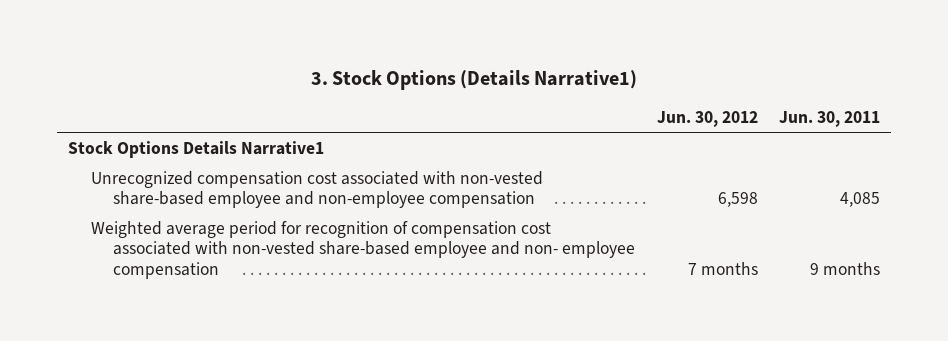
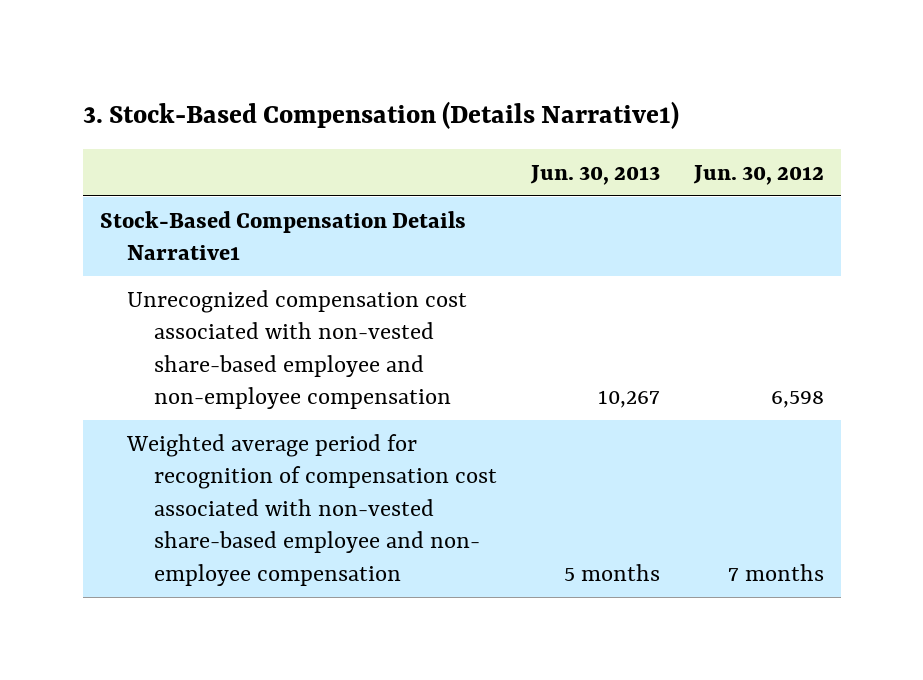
[310,69,637,90] 3. Stock Options (Details Narrative1) -> [82,100,679,129] 3. Stock-Based Compensation (Details Narrative1)
[778,110,880,127] Jun. 30, 2011 -> none
none -> [529,164,660,185] Jun. 30, 2013
[68,140,325,158] Stock Options Details Narrative1 -> [99,210,466,261] Stock-Based Compensation Details Narrative1

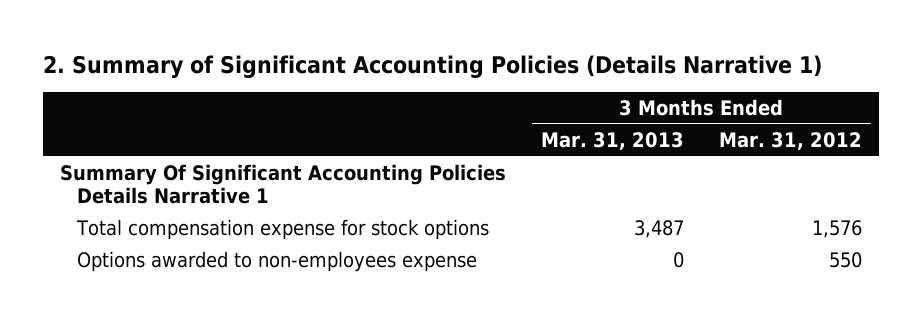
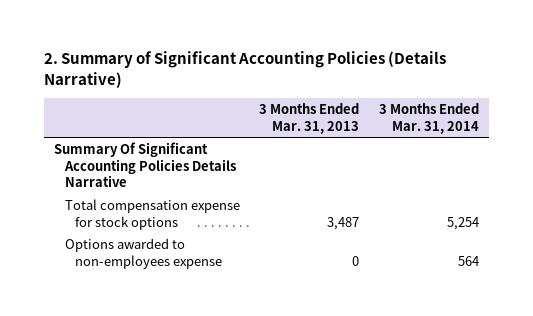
[42,54,822,78] 2. Summary of Significant Accounting Policies (Details Narrative 1) -> [43,51,446,88] 2. Summary of Significant Accounting Policies (Details Narrative)
[718,131,862,150] Mar. 31, 2012 -> none
none -> [379,102,480,134] 3 Months Ended Mar. 31, 2014
[60,163,507,205] Summary Of Significant Accounting Policies Details Narrative 1 -> [53,142,236,188] Summary Of Significant Accounting Policies Details Narrative

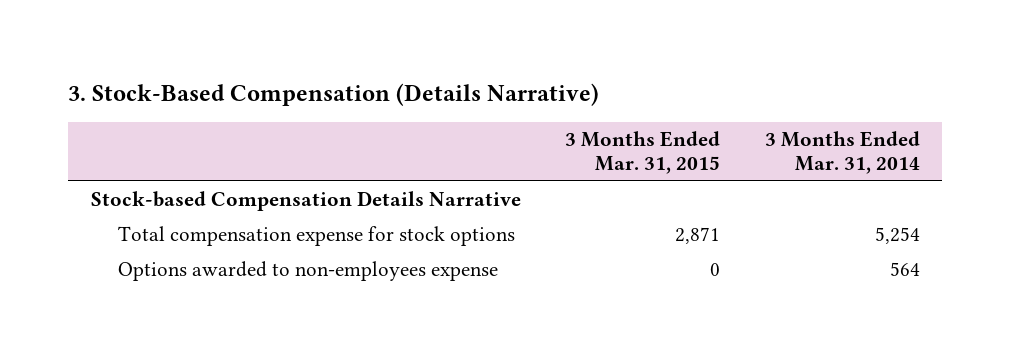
[43,51,446,88] 2. Summary of Significant Accounting Policies (Details Narrative) -> [68,82,600,106] 3. Stock-Based Compensation (Details Narrative)
[259,102,360,134] 3 Months Ended Mar. 31, 2013 -> none
none -> [565,130,721,175] 3 Months Ended Mar. 31, 2015
[53,142,236,188] Summary Of Significant Accounting Policies Details Narrative -> [90,191,521,212] Stock-based Compensation Details Narrative

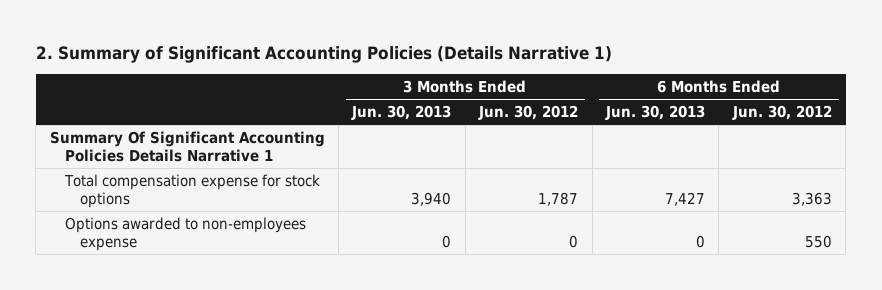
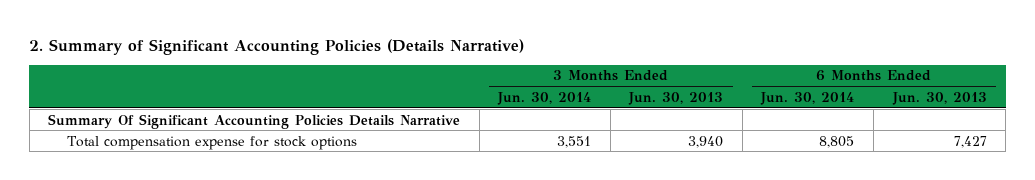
[35,46,612,64] 2. Summary of Significant Accounting Policies (Details Narrative 1) -> [29,38,525,55] 2. Summary of Significant Accounting Policies (Details Narrative)
[478,105,579,121] Jun. 30, 2012 -> none
[731,105,832,121] Jun. 30, 2012 -> none
none -> [497,91,592,105] Jun. 30, 2014
none -> [760,91,855,105] Jun. 30, 2014
[49,131,325,163] Summary Of Significant Accounting Policies Details Narrative 1 -> [48,113,461,129] Summary Of Significant Accounting Policies Details Narrative
[65,217,307,252] Options awarded to non-employees expense -> none

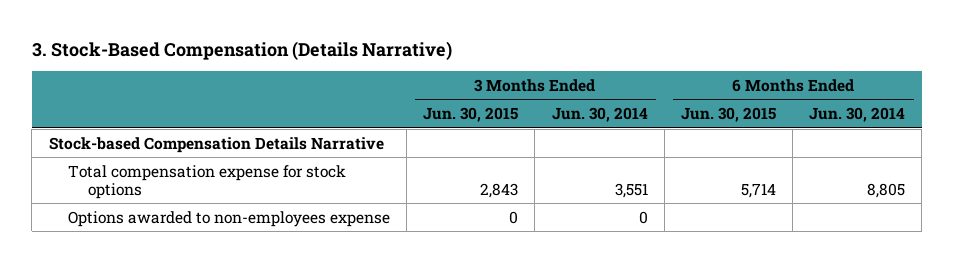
[29,38,525,55] 2. Summary of Significant Accounting Policies (Details Narrative) -> [31,40,452,60] 3. Stock-Based Compensation (Details Narrative)
[628,91,724,105] Jun. 30, 2013 -> none
[891,91,987,105] Jun. 30, 2013 -> none
none -> [423,107,519,123] Jun. 30, 2015
none -> [680,107,776,123] Jun. 30, 2015
[48,113,461,129] Summary Of Significant Accounting Policies Details Narrative -> [48,136,384,153] Stock-based Compensation Details Narrative
none -> [68,210,391,227] Options awarded to non-employees expense

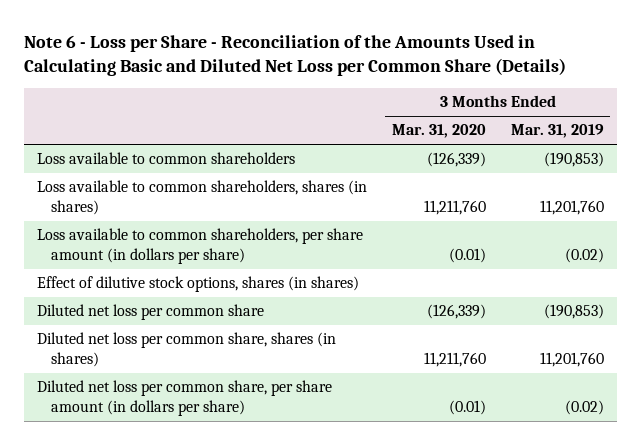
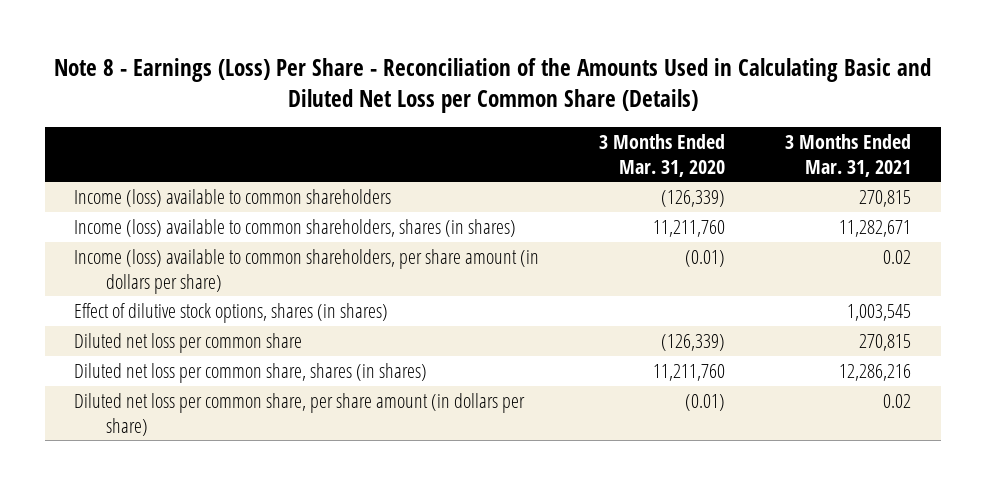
[23,35,566,77] Note 6 - Loss per Share - Reconciliation of the Amounts Used in Calculating Basic and Diluted Net Loss per Common Share (Details) -> [53,57,931,113] Note 8 - Earnings (Loss) Per Share - Reconciliation of the Amounts Used in Calculating Basic and Diluted Net Loss per Common Share (Details)
[511,124,605,139] Mar. 31, 2019 -> none
none -> [784,134,911,177] 3 Months Ended Mar. 31, 2021
[36,152,295,165] Loss available to common shareholders -> [74,189,392,208] Income (loss) available to common shareholders
[36,180,367,216] Loss available to common shareholders, shares (in shares) -> [74,219,517,238] Income (loss) available to common shareholders, shares (in shares)
[36,228,363,265] Loss available to common shareholders, per share amount (in dollars per share) -> [74,249,540,294] Income (loss) available to common shareholders, per share amount (in dollars per share)

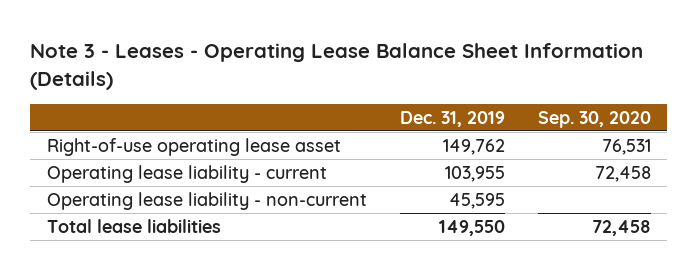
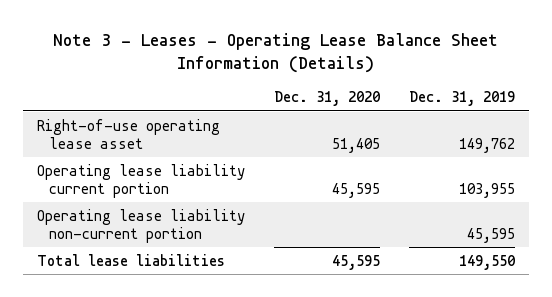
[537,110,651,128] Sep. 30, 2020 -> none
none -> [274,91,381,107] Dec. 31, 2020
[46,164,327,183] Operating lease liability - current -> [37,163,246,198] Operating lease liability current portion
[46,191,367,210] Operating lease liability - non-current -> [37,208,246,243] Operating lease liability non-current portion

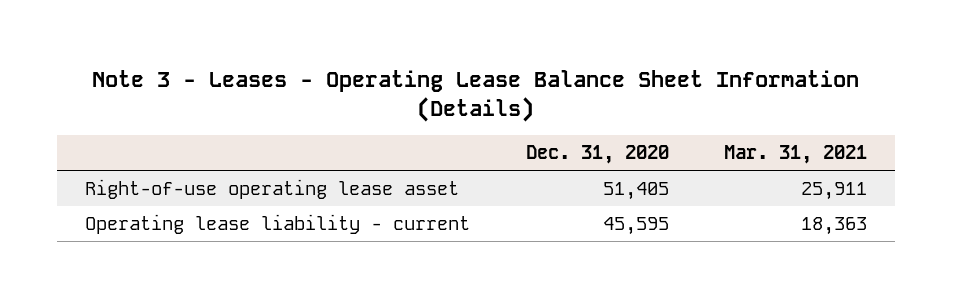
[409,91,516,107] Dec. 31, 2019 -> none
none -> [724,145,868,165] Mar. 31, 2021
[37,208,246,243] Operating lease liability non-current portion -> none
[37,253,226,266] Total lease liabilities -> none
[37,163,246,198] Operating lease liability current portion -> [85,214,471,235] Operating lease liability - current

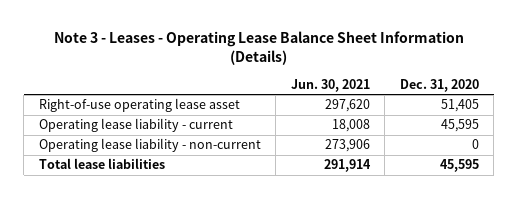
[724,145,868,165] Mar. 31, 2021 -> none
none -> [290,78,370,92] Jun. 30, 2021
none -> [38,138,261,153] Operating lease liability - non-current
none -> [38,158,165,170] Total lease liabilities

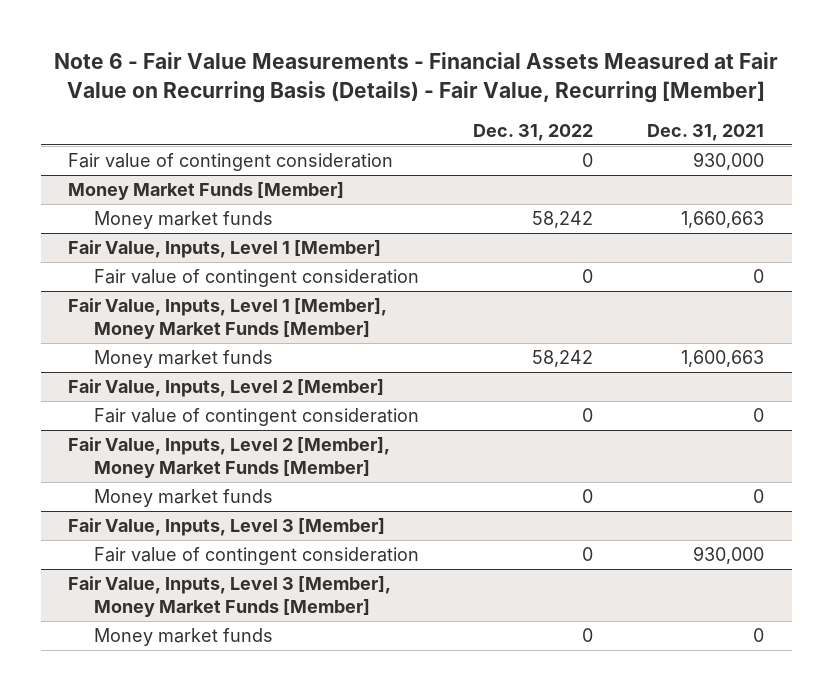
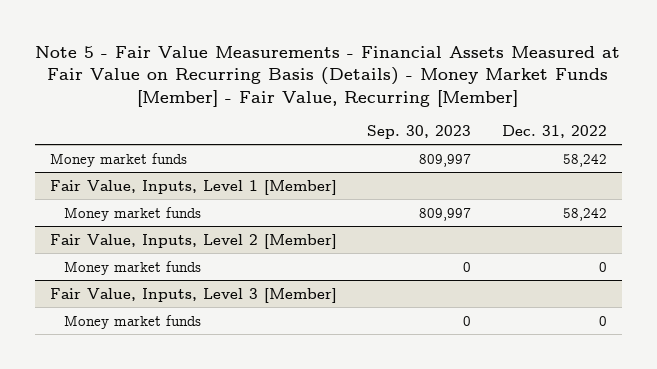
[54,52,779,103] Note 6 - Fair Value Measurements - Financial Assets Measured at Fair Value on Recurring Basis (Details) - Fair Value, Recurring [Member] -> [35,45,621,107] Note 5 - Fair Value Measurements - Financial Assets Measured at Fair Value on Recurring Basis (Details) - Money Market Funds [Member] - Fair Value, Recurring [Member]
[647,123,765,141] Dec. 31, 2021 -> none
none -> [367,124,472,139] Sep. 30, 2023
[68,153,394,172] Fair value of contingent consideration -> none
[68,182,345,201] Money Market Funds [Member] -> none
[93,269,419,288] Fair value of contingent consideration -> none
[68,298,388,339] Fair Value, Inputs, Level 1 [Member], Money Market Funds [Member] -> none
[93,408,419,427] Fair value of contingent consideration -> none
[68,437,391,478] Fair Value, Inputs, Level 2 [Member], Money Market Funds [Member] -> none
[93,547,419,566] Fair value of contingent consideration -> none
[68,576,392,617] Fair Value, Inputs, Level 3 [Member], Money Market Funds [Member] -> none

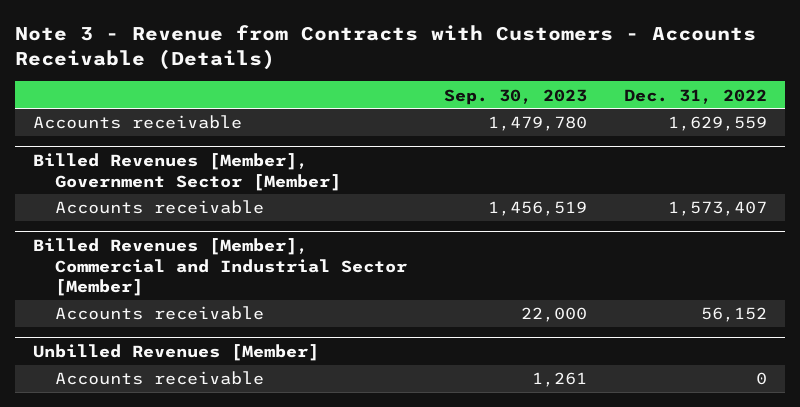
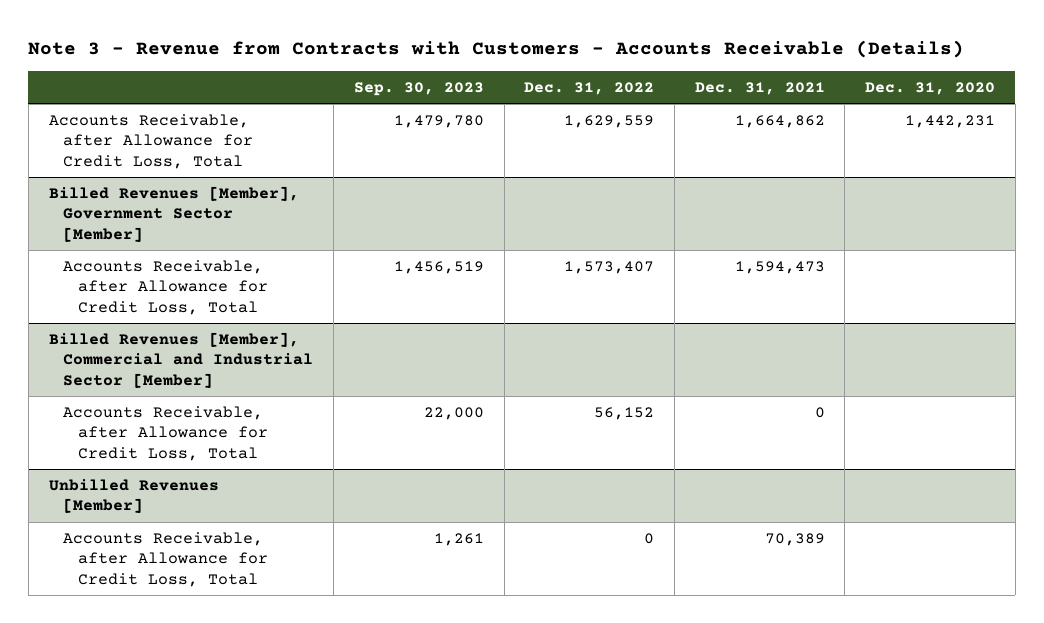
none -> [694,82,825,96] Dec. 31, 2021
none -> [865,82,996,96] Dec. 31, 2020
[32,115,242,130] Accounts receivable -> [48,113,254,169] Accounts Receivable, after Allowance for Credit Loss, Total
[54,200,264,215] Accounts receivable -> [63,259,269,315] Accounts Receivable, after Allowance for Credit Loss, Total
[54,306,264,321] Accounts receivable -> [63,405,269,461] Accounts Receivable, after Allowance for Credit Loss, Total
[54,371,264,386] Accounts receivable -> [63,531,269,587] Accounts Receivable, after Allowance for Credit Loss, Total

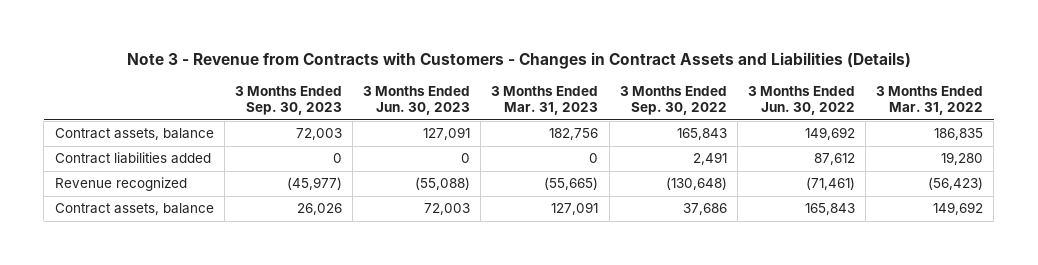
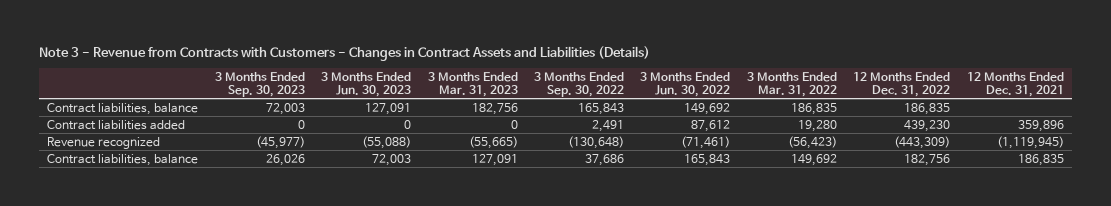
none -> [853,71,951,97] 12 Months Ended Dec. 31, 2022
none -> [966,71,1064,97] 12 Months Ended Dec. 31, 2021
[54,128,214,141] Contract assets, balance -> [47,102,199,115] Contract liabilities, balance
[54,203,214,216] Contract assets, balance -> [47,153,199,166] Contract liabilities, balance

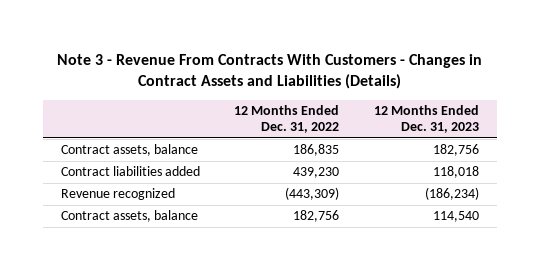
[39,45,651,61] Note 3 - Revenue from Contracts with Customers - Changes in Contract Assets and Liabilities (Details) -> [56,53,482,89] Note 3 - Revenue From Contracts With Customers - Changes in Contract Assets and Liabilities (Details)
[214,71,305,97] 3 Months Ended Sep. 30, 2023 -> none
[321,71,412,97] 3 Months Ended Jun. 30, 2023 -> none
[427,71,518,97] 3 Months Ended Mar. 31, 2023 -> none
[534,71,625,97] 3 Months Ended Sep. 30, 2022 -> none
[640,71,731,97] 3 Months Ended Jun. 30, 2022 -> none
[746,71,837,97] 3 Months Ended Mar. 31, 2022 -> none
[966,71,1064,97] 12 Months Ended Dec. 31, 2021 -> none
none -> [374,105,480,134] 12 Months Ended Dec. 31, 2023
[47,102,199,115] Contract liabilities, balance -> [60,144,198,157] Contract assets, balance
[47,153,199,166] Contract liabilities, balance -> [60,210,198,223] Contract assets, balance

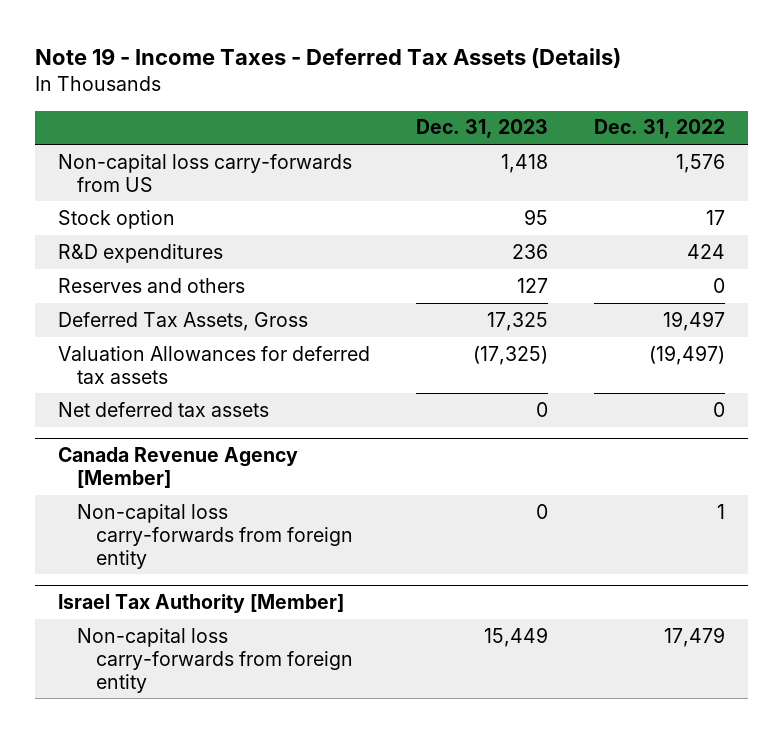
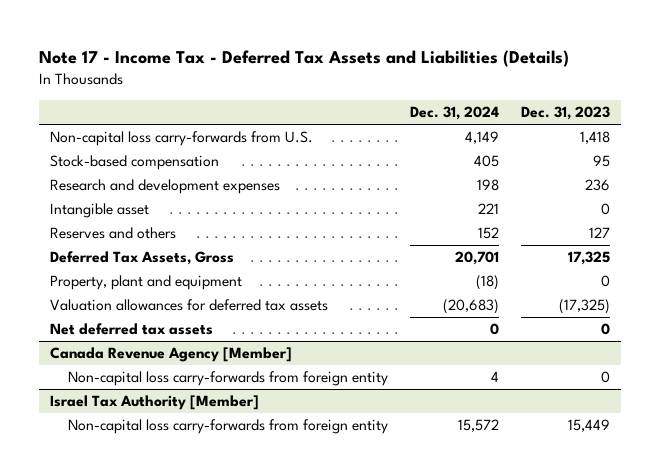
[35,48,622,69] Note 19 - Income Taxes - Deferred Tax Assets (Details) -> [38,49,569,67] Note 17 - Income Tax - Deferred Tax Assets and Liabilities (Details)
[594,119,726,139] Dec. 31, 2022 -> none
none -> [410,105,500,120] Dec. 31, 2024
[58,153,353,192] Non-capital loss carry-forwards from US -> [49,131,313,147] Non-capital loss carry-forwards from U.S.
[58,209,176,229] Stock option -> [49,155,219,171] Stock-based compensation
[58,243,224,263] R&D expenditures -> [49,179,280,195] Research and development expenses
none -> [49,203,149,219] Intangible asset
none -> [49,275,242,291] Property, plant and equipment
[58,345,371,384] Valuation Allowances for deferred tax assets -> [49,299,328,312] Valuation allowances for deferred tax assets

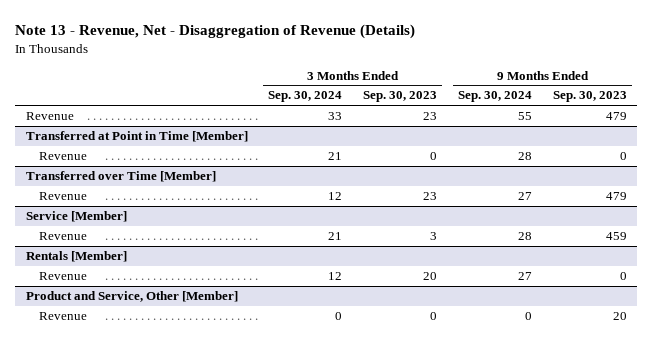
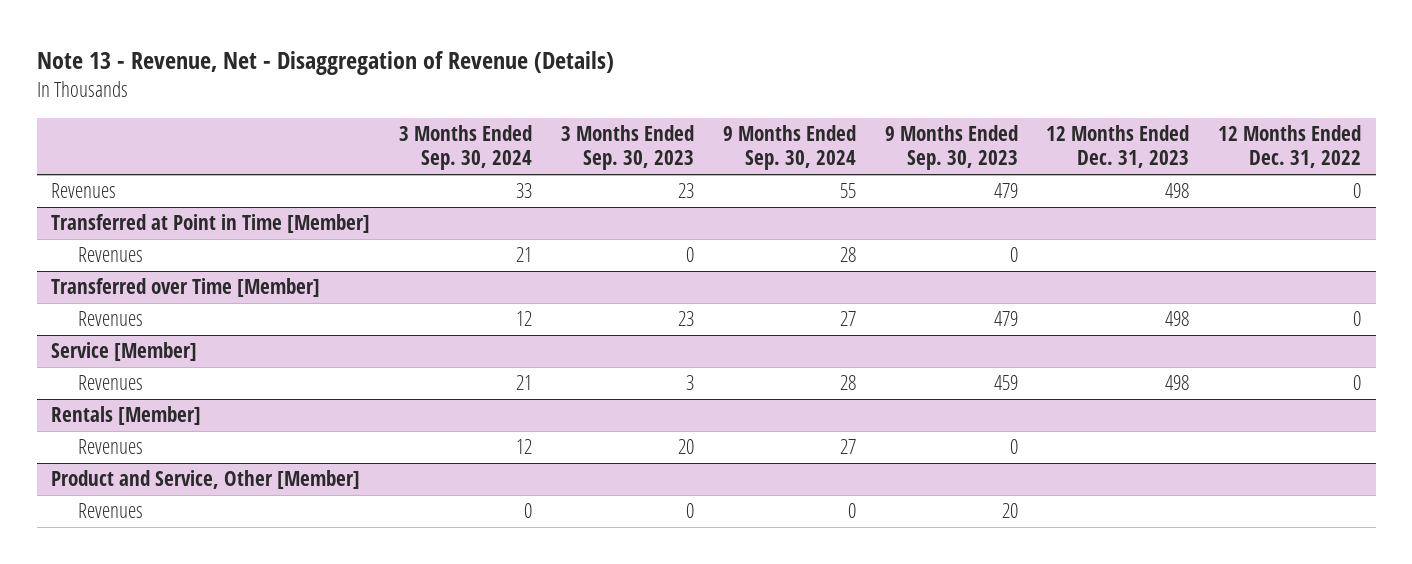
none -> [1046,125,1190,169] 12 Months Ended Dec. 31, 2023
none -> [1218,125,1362,169] 12 Months Ended Dec. 31, 2022
[25,112,74,121] Revenue -> [51,183,117,199] Revenues
[38,152,87,161] Revenue -> [78,247,144,263] Revenues
[38,192,87,201] Revenue -> [78,311,144,327] Revenues
[38,232,87,241] Revenue -> [78,375,144,391] Revenues
[38,272,87,281] Revenue -> [78,439,144,455] Revenues
[38,312,87,321] Revenue -> [78,503,144,519] Revenues

